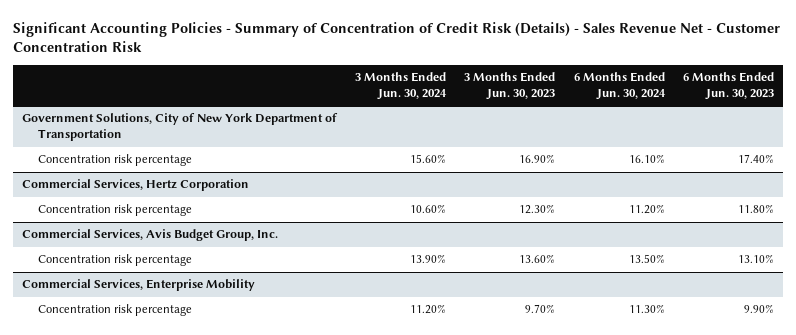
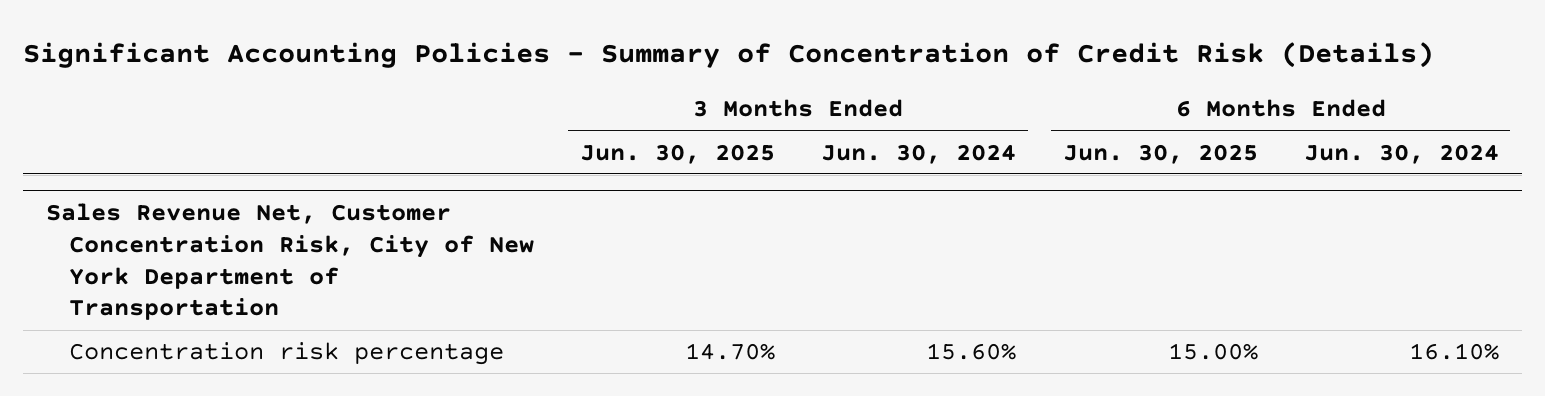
[13,21,781,53] Significant Accounting Policies - Summary of Concentration of Credit Risk (Details) - Sales Revenue Net - Customer Concentration Risk -> [22,41,1434,68] Significant Accounting Policies - Summary of Concentration of Credit Risk (Details)
[464,71,556,101] 3 Months Ended Jun. 30, 2023 -> none
[682,71,774,101] 6 Months Ended Jun. 30, 2023 -> none
none -> [579,143,775,164] Jun. 30, 2025
none -> [1062,143,1258,164] Jun. 30, 2025
[22,113,339,142] Government Solutions, City of New York Department of Transportation -> none
none -> [45,203,534,321] Sales Revenue Net, Customer Concentration Risk, City of New York Department of Transportation
[22,179,250,192] Commercial Services, Hertz Corporation -> none
[37,204,192,217] Concentration risk percentage -> none
[22,229,279,242] Commercial Services, Avis Budget Group, Inc. -> none
[37,254,192,267] Concentration risk percentage -> none
[22,279,256,292] Commercial Services, Enterprise Mobility -> none
[37,304,192,317] Concentration risk percentage -> none

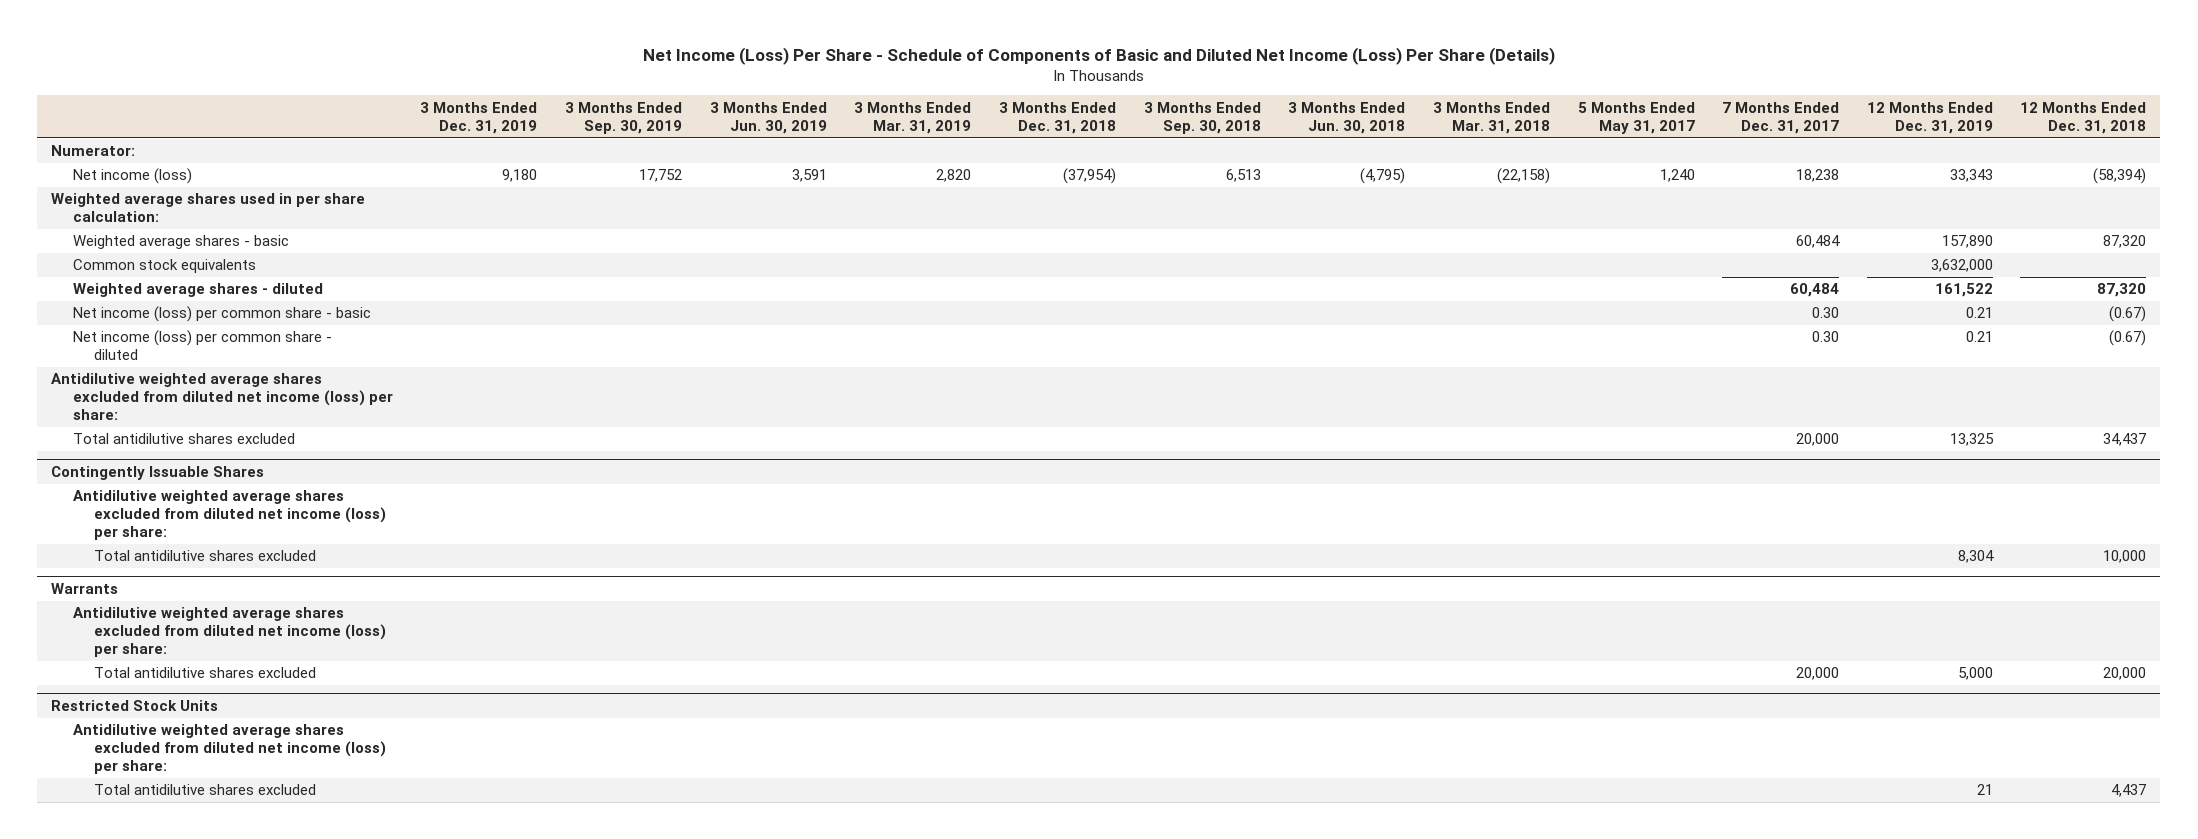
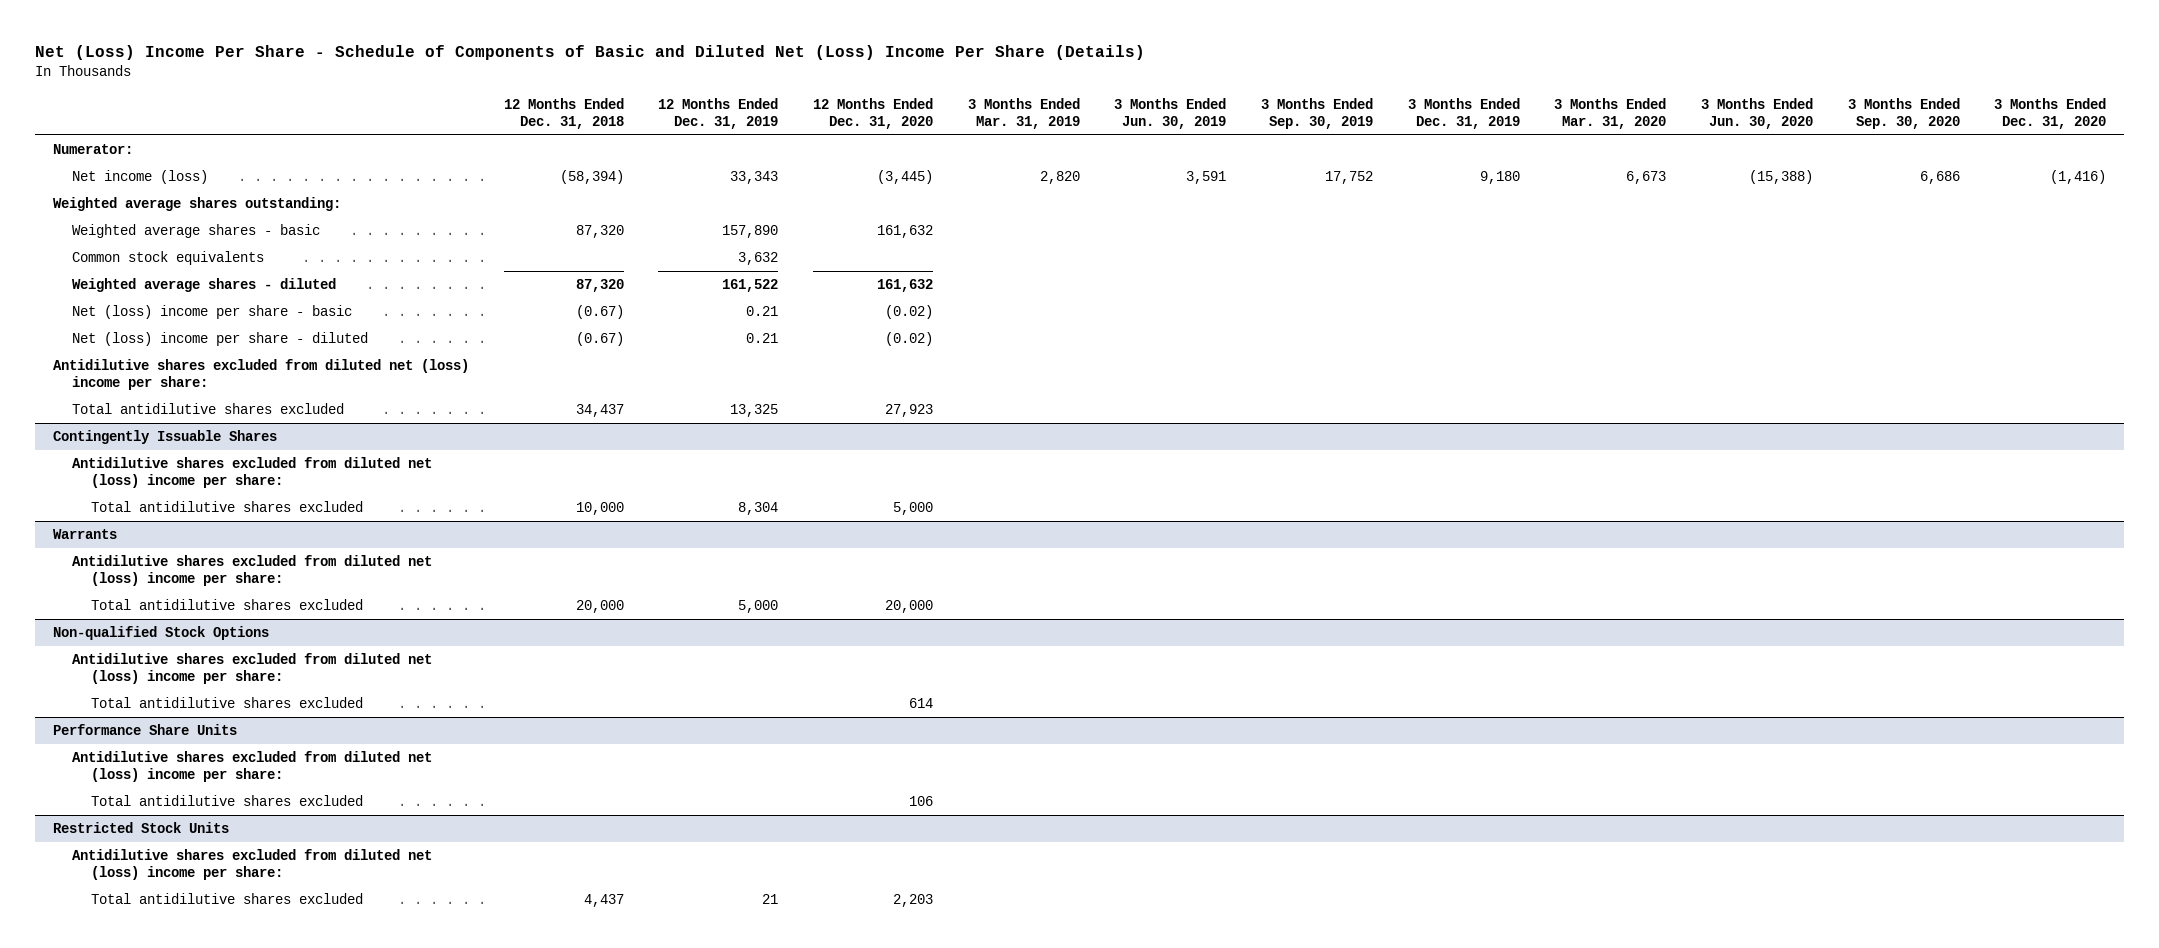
[642,46,1555,65] Net Income (Loss) Per Share - Schedule of Components of Basic and Diluted Net Income (Loss) Per Share (Details) -> [35,45,1146,61] Net (Loss) Income Per Share - Schedule of Components of Basic and Diluted Net (Loss) Income Per Share (Details)
[998,101,1116,134] 3 Months Ended Dec. 31, 2018 -> none
[1143,101,1261,134] 3 Months Ended Sep. 30, 2018 -> none
[1288,101,1406,134] 3 Months Ended Jun. 30, 2018 -> none
[1432,101,1550,134] 3 Months Ended Mar. 31, 2018 -> none
[1577,101,1695,134] 5 Months Ended May 31, 2017 -> none
[1722,101,1840,134] 7 Months Ended Dec. 31, 2017 -> none
none -> [812,97,933,129] 12 Months Ended Dec. 31, 2020
none -> [1554,97,1667,129] 3 Months Ended Mar. 31, 2020
none -> [1700,97,1813,129] 3 Months Ended Jun. 30, 2020
none -> [1847,97,1960,129] 3 Months Ended Sep. 30, 2020
none -> [1994,97,2107,129] 3 Months Ended Dec. 31, 2020
[51,193,366,223] Weighted average shares used in per share calculation: -> [52,197,341,212] Weighted average shares outstanding:
[1930,259,1993,273] 3,632,000 -> [738,252,779,266] 3,632
[72,306,371,323] Net income (loss) per common share - basic -> [72,305,353,320] Net (loss) income per share - basic
[72,330,332,361] Net income (loss) per common share - diluted -> [72,332,369,347] Net (loss) income per share - diluted
[51,373,393,421] Antidilutive weighted average shares excluded from diluted net income (loss) per share: -> [52,359,469,391] Antidilutive shares excluded from diluted net (loss) income per share:
[72,490,386,541] Antidilutive weighted average shares excluded from diluted net income (loss) per share: -> [72,457,433,489] Antidilutive shares excluded from diluted net (loss) income per share:
[72,607,386,658] Antidilutive weighted average shares excluded from diluted net income (loss) per share: -> [72,555,433,587] Antidilutive shares excluded from diluted net (loss) income per share:
none -> [52,626,269,641] Non-qualified Stock Options
none -> [72,653,433,685] Antidilutive shares excluded from diluted net (loss) income per share:
none -> [91,697,364,709] Total antidilutive shares excluded
none -> [52,724,237,736] Performance Share Units
none -> [72,751,433,783] Antidilutive shares excluded from diluted net (loss) income per share:
none -> [91,795,364,807] Total antidilutive shares excluded
[72,724,386,775] Antidilutive weighted average shares excluded from diluted net income (loss) per share: -> [72,849,433,881] Antidilutive shares excluded from diluted net (loss) income per share:

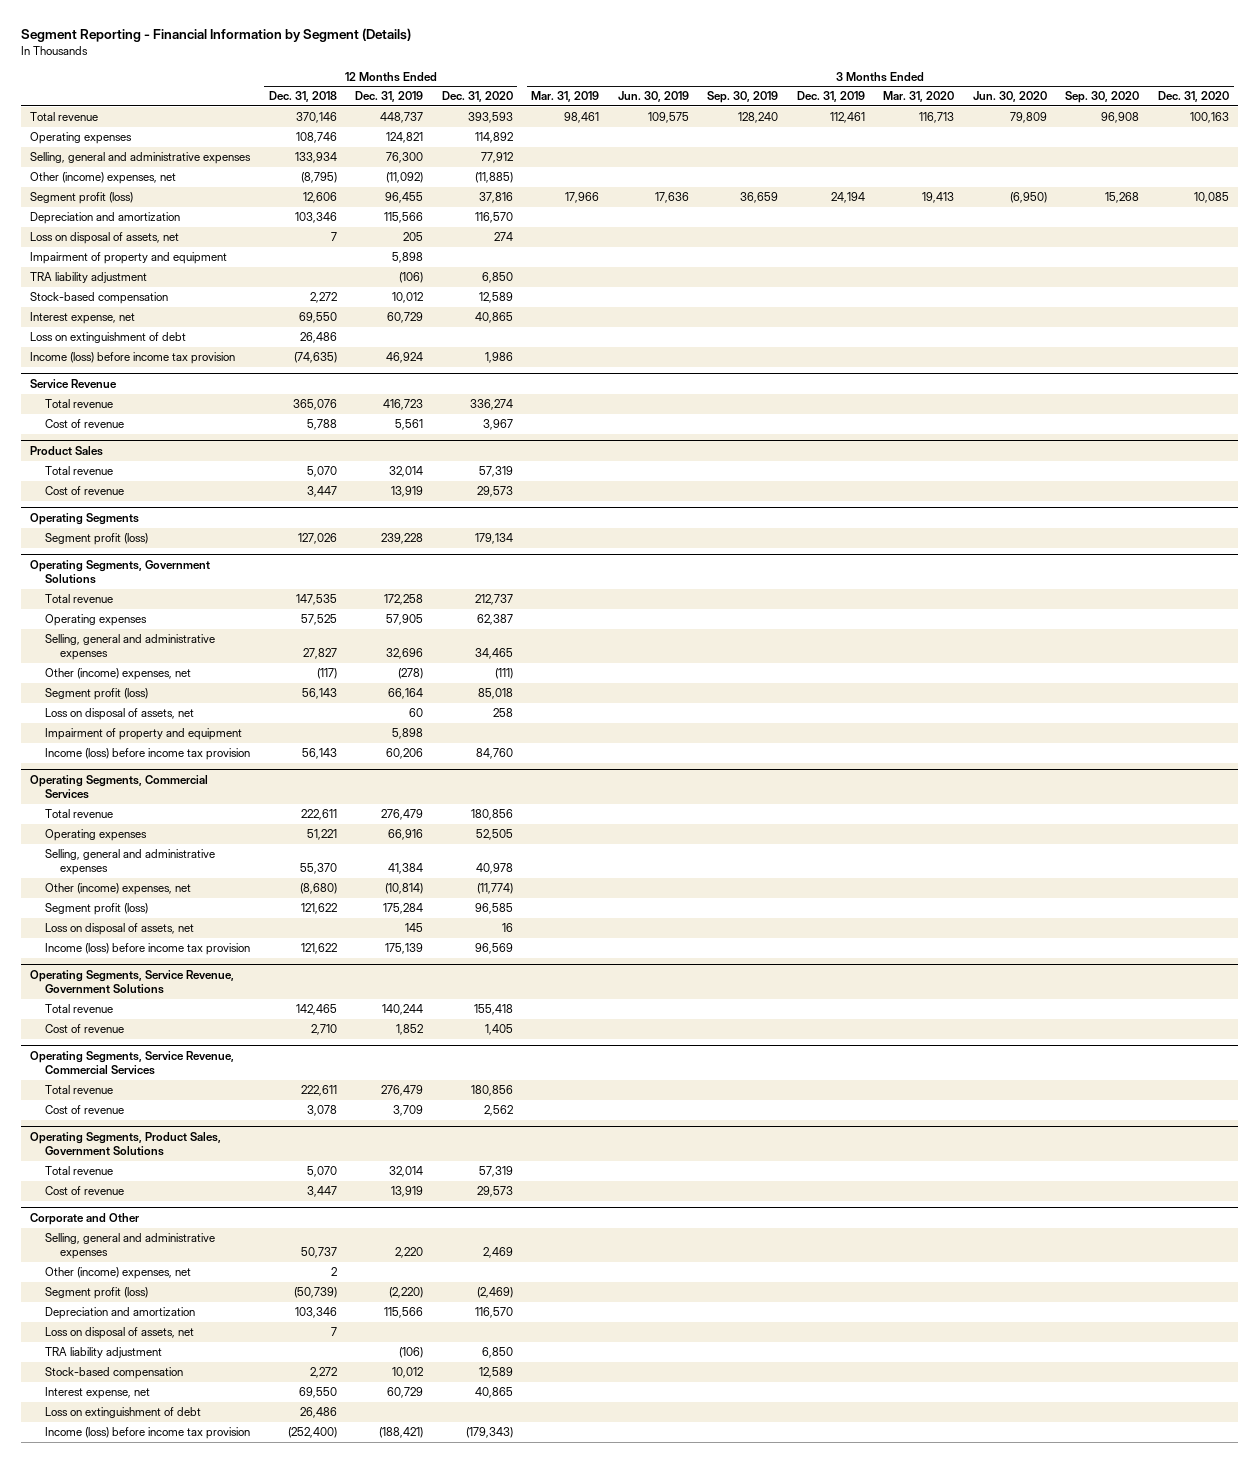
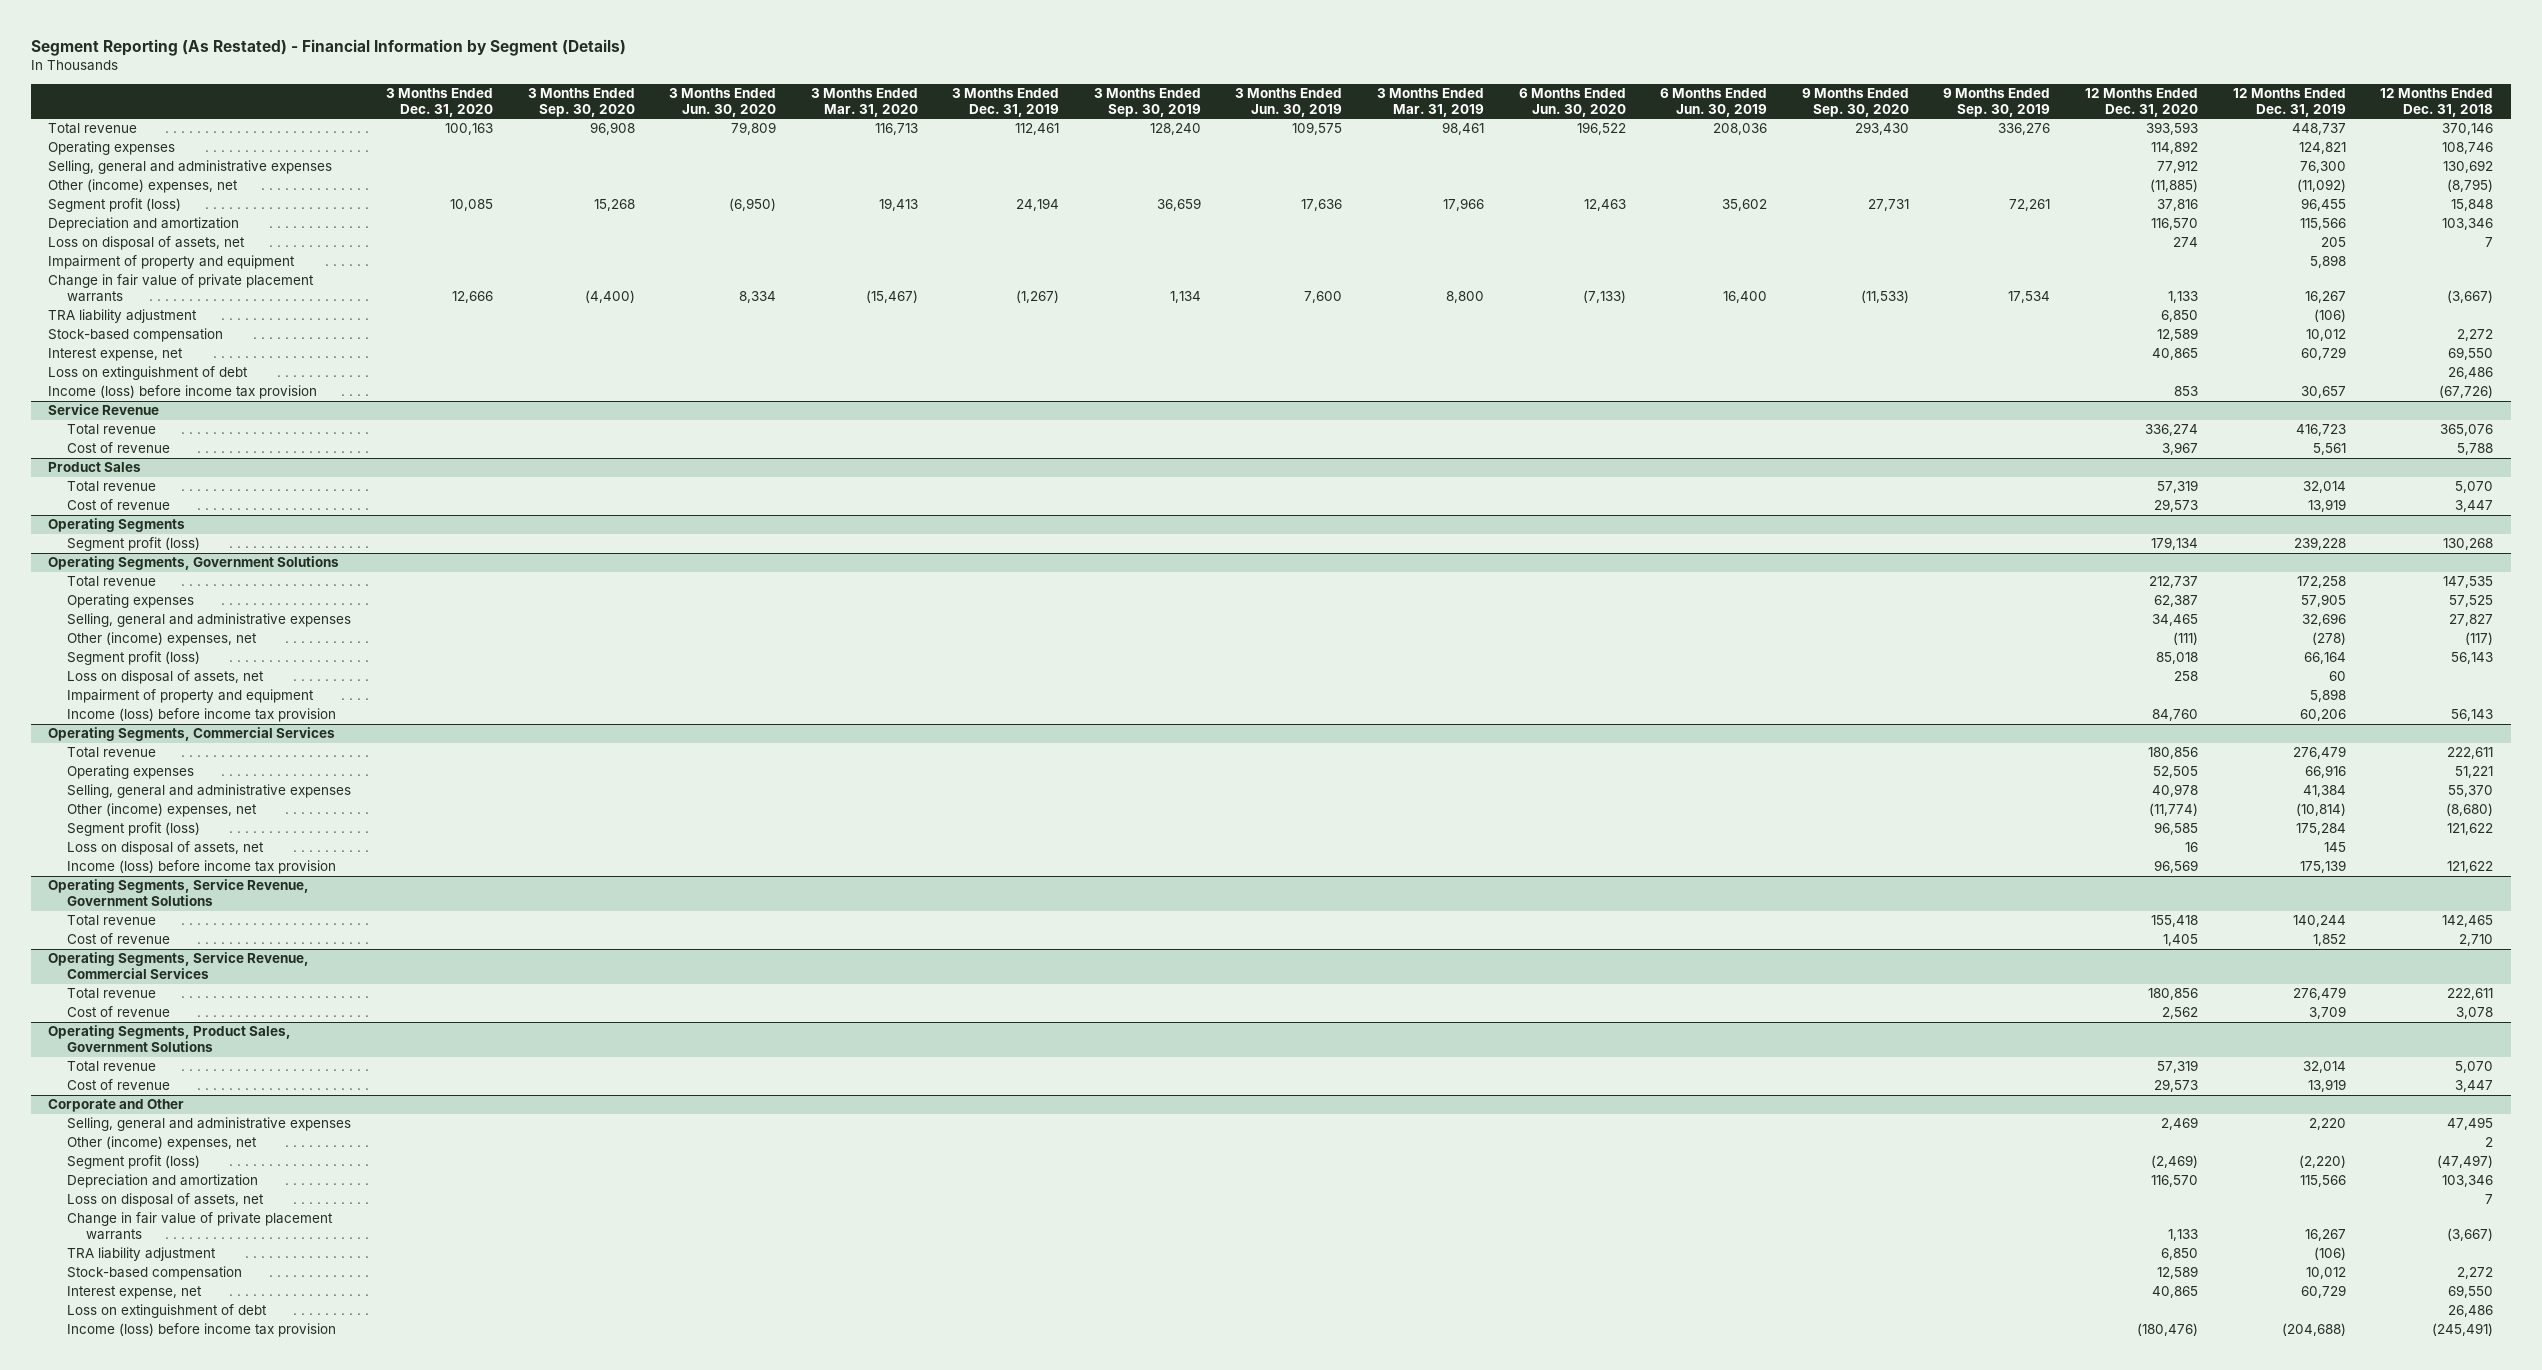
[20,28,411,43] Segment Reporting - Financial Information by Segment (Details) -> [31,38,627,56] Segment Reporting (As Restated) - Financial Information by Segment (Details)
none -> [1518,88,1626,117] 6 Months Ended Jun. 30, 2020
none -> [1660,88,1768,117] 6 Months Ended Jun. 30, 2019
none -> [1801,88,1909,117] 9 Months Ended Sep. 30, 2020
none -> [1943,88,2051,117] 9 Months Ended Sep. 30, 2019
[294,152,337,164] 133,934 -> [2443,160,2494,174] 130,692
[302,192,337,204] 12,606 -> [2451,199,2494,212] 15,848
none -> [48,274,315,302] Change in fair value of private placement warrants
[293,352,337,364] (74,635) -> [2439,385,2494,399] (67,726)
[386,352,424,364] 46,924 -> [2300,386,2346,399] 30,657
[484,352,513,364] 1,986 -> [2174,386,2199,397] 853
[297,533,337,545] 127,026 -> [2443,538,2494,551] 130,268
[300,1246,337,1258] 50,737 -> [2447,1117,2494,1131] 47,495
[293,1287,337,1299] (50,739) -> [2437,1155,2494,1169] (47,497)
none -> [67,1212,334,1240] Change in fair value of private placement warrants
[287,1427,337,1439] (252,400) -> [2432,1323,2494,1337] (245,491)
[379,1427,424,1439] (188,421) -> [2281,1323,2346,1337] (204,688)
[465,1427,513,1439] (179,343) -> [2137,1323,2199,1337] (180,476)

